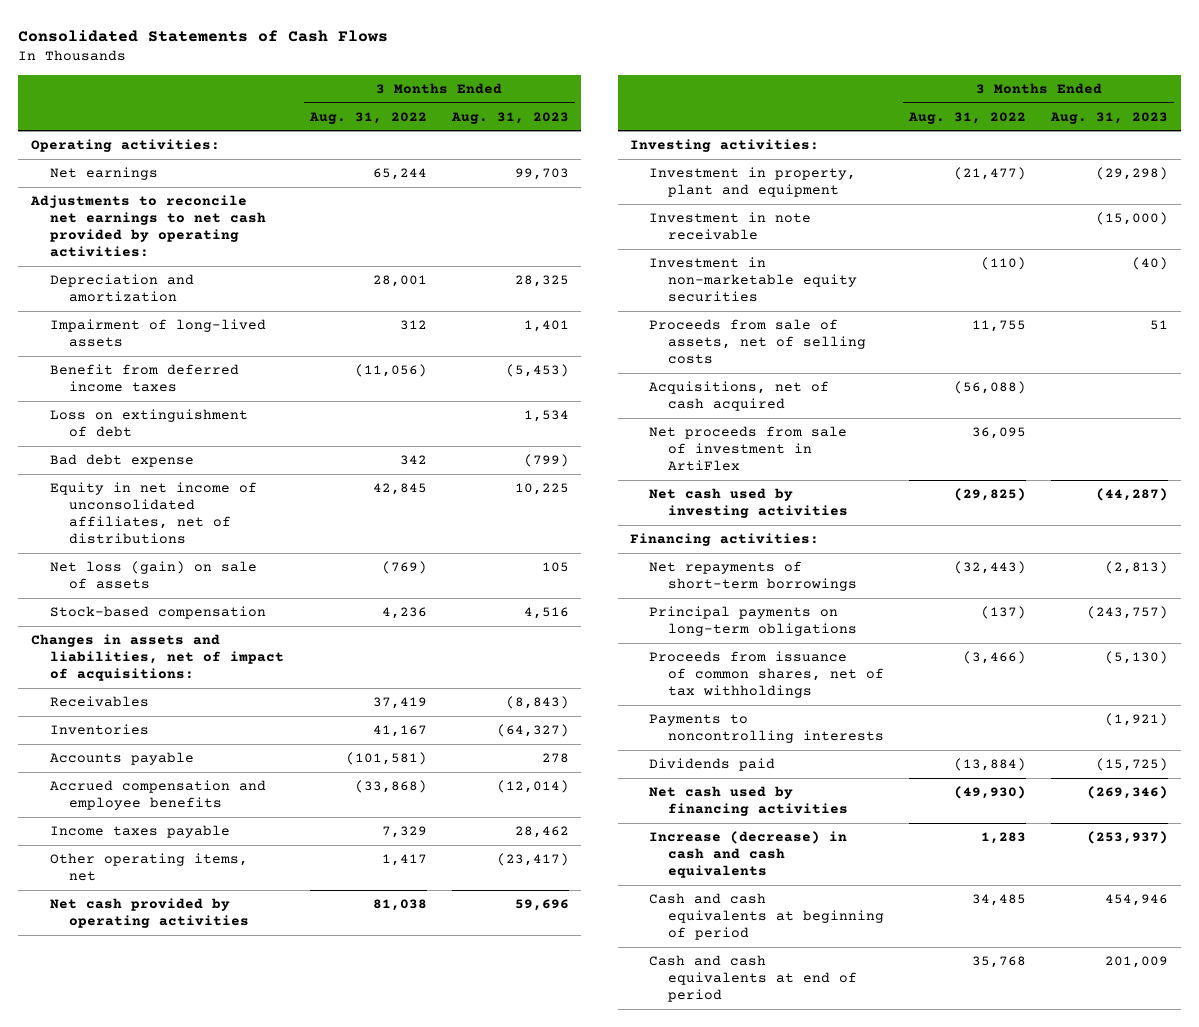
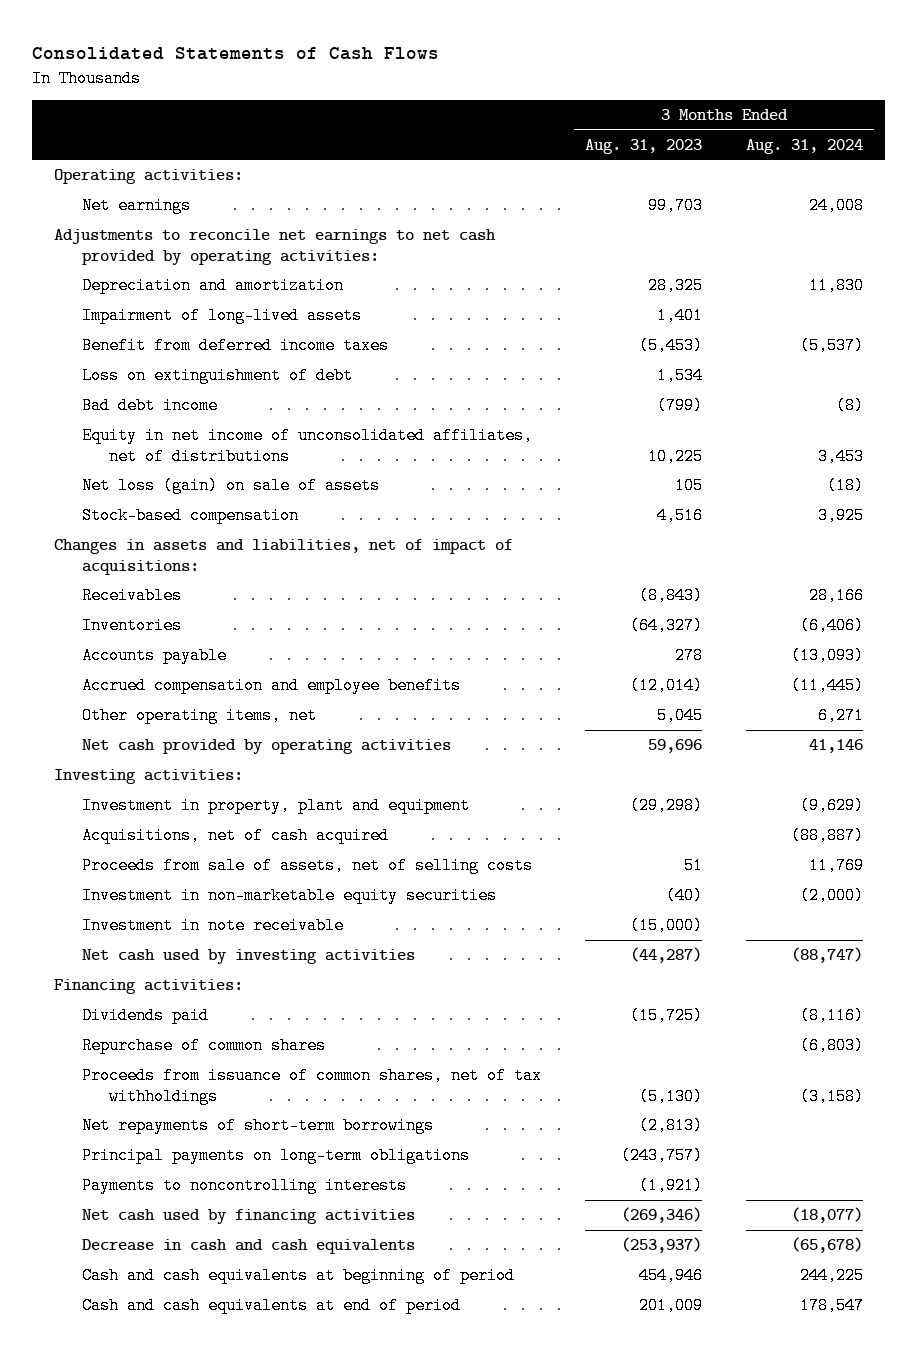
[308,111,427,124] Aug. 31, 2022 -> none
none -> [746,138,864,154] Aug. 31, 2024
[49,453,194,467] Bad debt expense -> [81,397,218,415] Bad debt income
[49,824,230,838] Income taxes payable -> none
[496,852,569,866] (23,417) -> [656,707,703,725] 5,045
[649,425,848,472] Net proceeds from sale of investment in ArtiFlex -> none
[649,318,867,365] Proceeds from sale of assets, net of selling costs -> [81,857,533,875] Proceeds from sale of assets, net of selling costs
[649,256,858,303] Investment in non-marketable equity securities -> [81,887,497,905] Investment in non-marketable equity securities
[649,211,812,241] Investment in note receivable -> [81,917,344,935] Investment in note receivable
[649,757,776,771] Dividends paid -> [81,1007,209,1025] Dividends paid
none -> [81,1037,326,1055] Repurchase of common shares
[649,650,885,699] Proceeds from issuance of common shares, net of tax withholdings -> [81,1067,542,1106] Proceeds from issuance of common shares, net of tax withholdings
[649,830,848,879] Increase (decrease) in cash and cash equivalents -> [81,1239,415,1255] Decrease in cash and cash equivalents

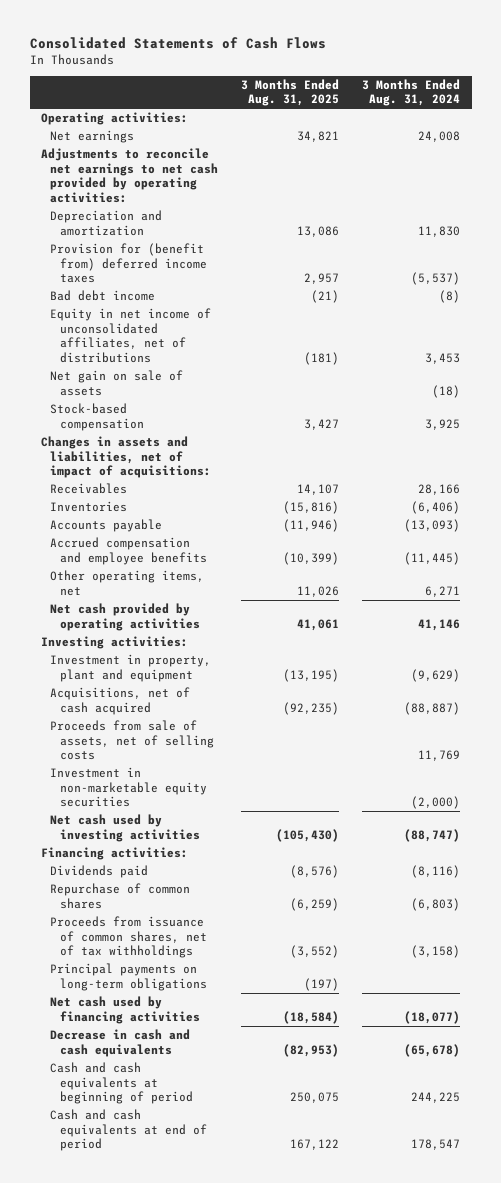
[584,138,702,154] Aug. 31, 2023 -> none
none -> [241,78,340,107] 3 Months Ended Aug. 31, 2025
[81,307,362,325] Impairment of long-lived assets -> none
[81,367,353,385] Loss on extinguishment of debt -> none
[81,337,389,355] Benefit from deferred income taxes -> [50,243,207,284] Provision for (benefit from) deferred income taxes
[81,477,380,495] Net loss (gain) on sale of assets -> [50,370,184,396] Net gain on sale of assets
[81,917,344,935] Investment in note receivable -> none
[81,1117,434,1135] Net repayments of short-term borrowings -> none
[81,1177,407,1195] Payments to noncontrolling interests -> none

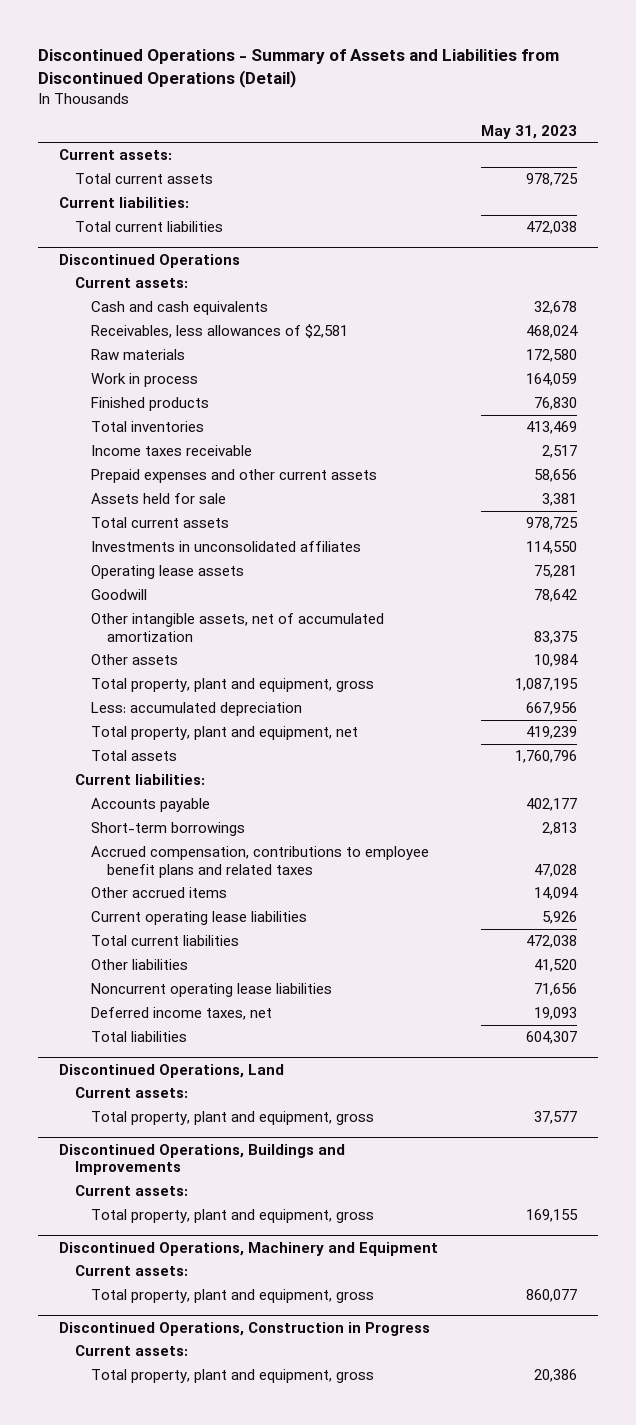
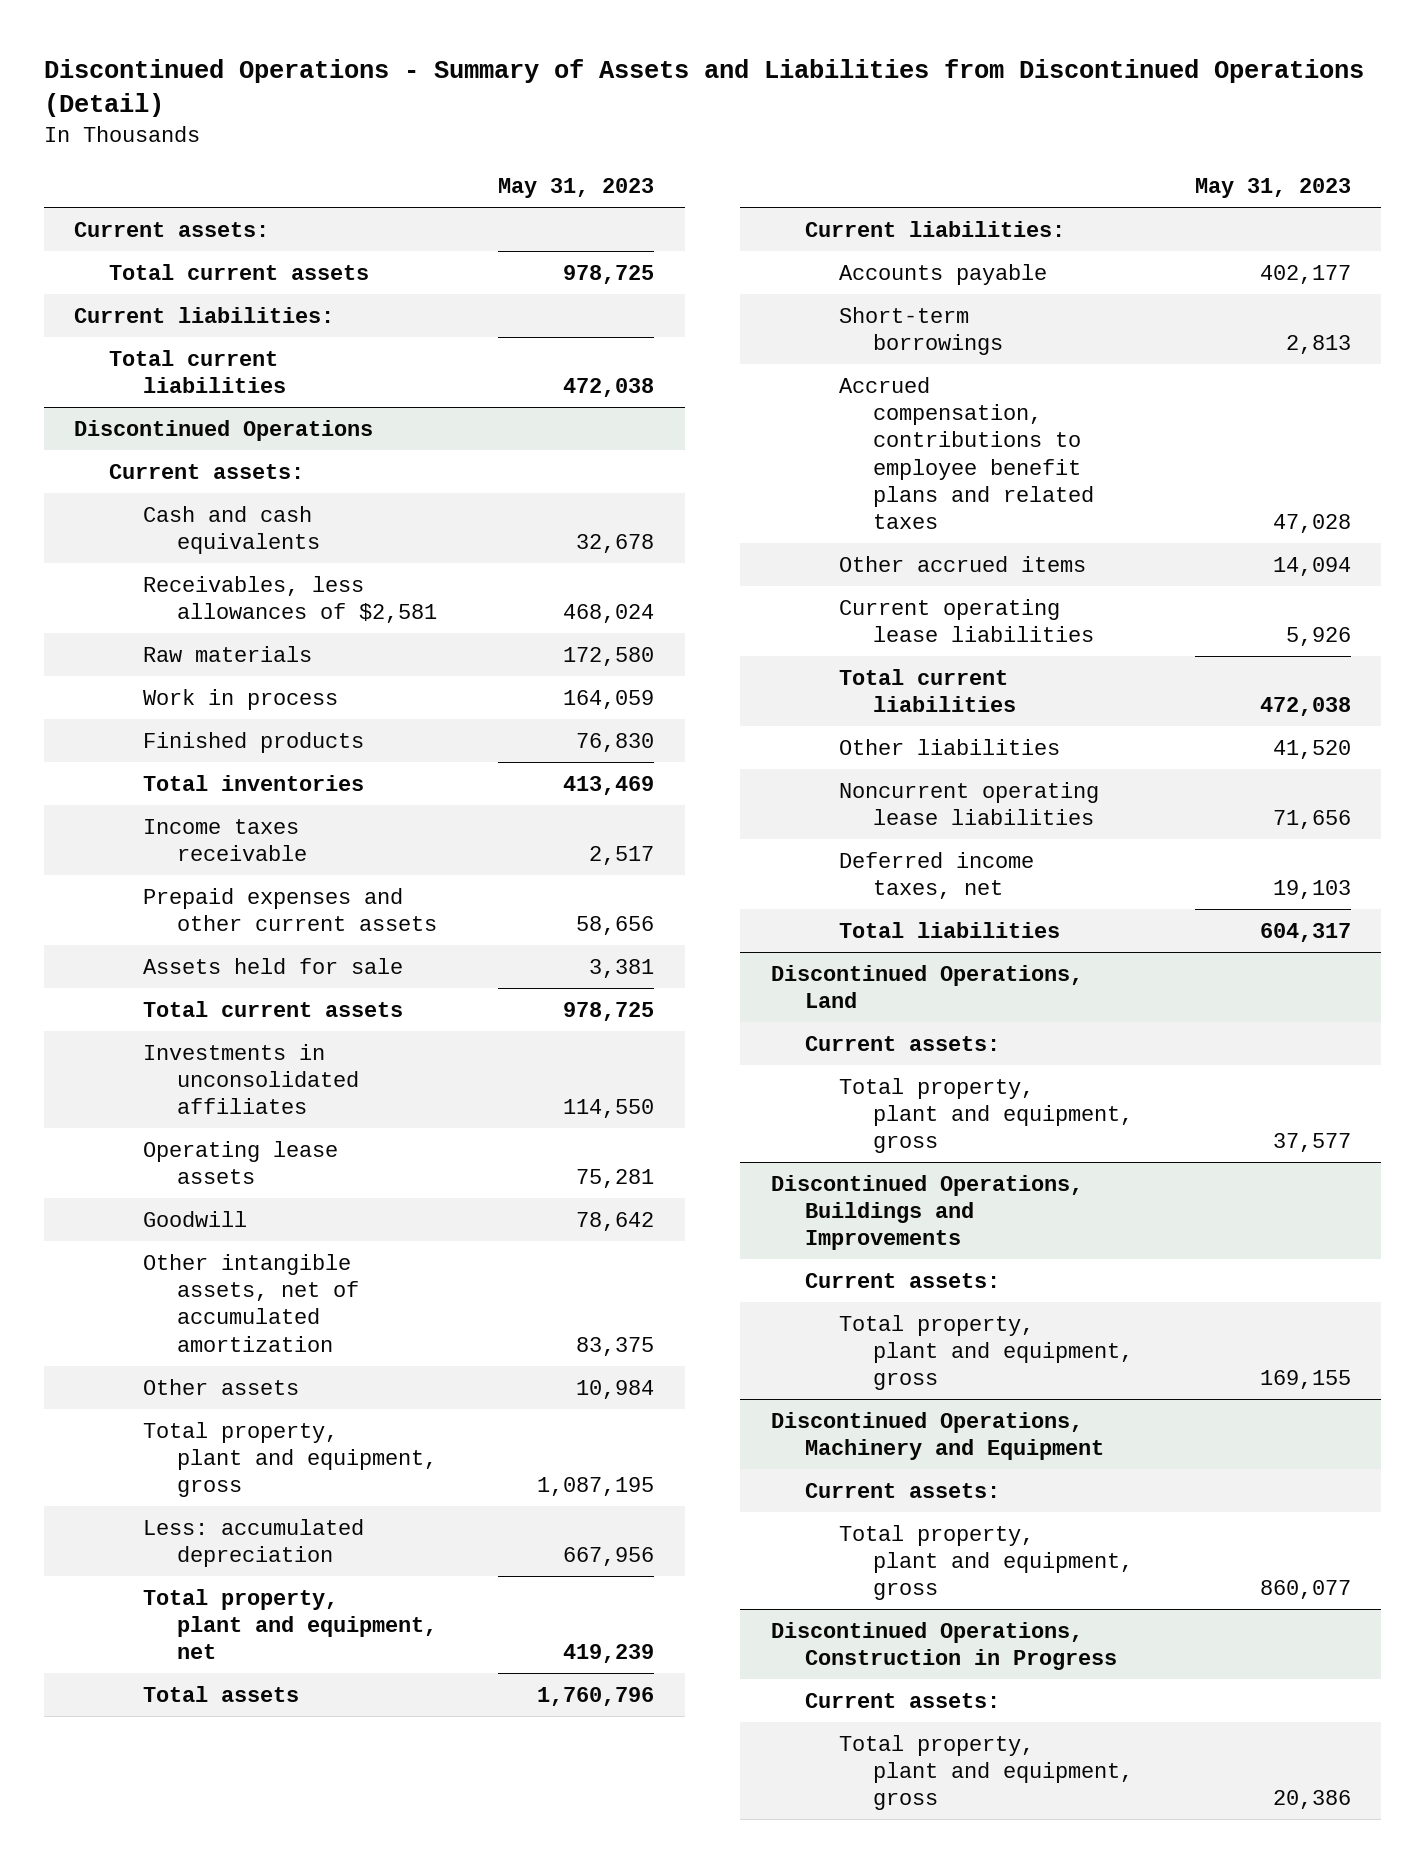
[533,1007,577,1021] 19,093 -> [1272,880,1351,900] 19,103
[525,1031,577,1045] 604,307 -> [1259,922,1351,942] 604,317

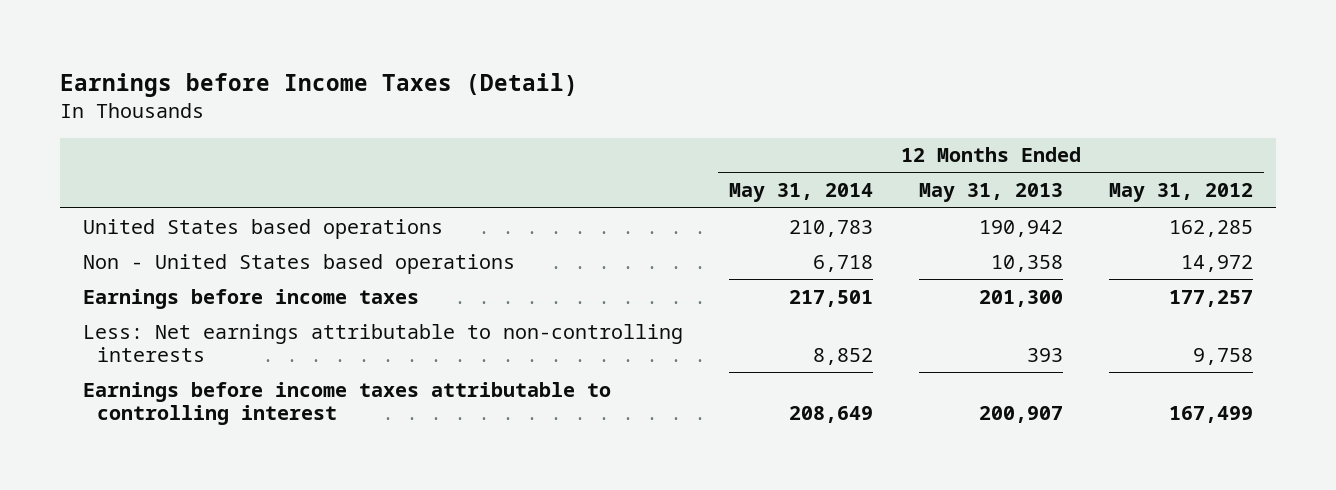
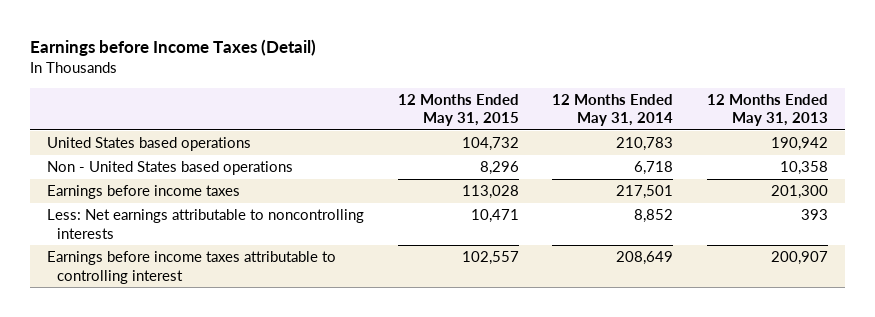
[1108,183,1253,203] May 31, 2012 -> none
none -> [397,93,519,127] 12 Months Ended May 31, 2015
[83,323,684,362] Less: Net earnings attributable to non-controlling interests -> [46,209,364,239] Less: Net earnings attributable to noncontrolling interests

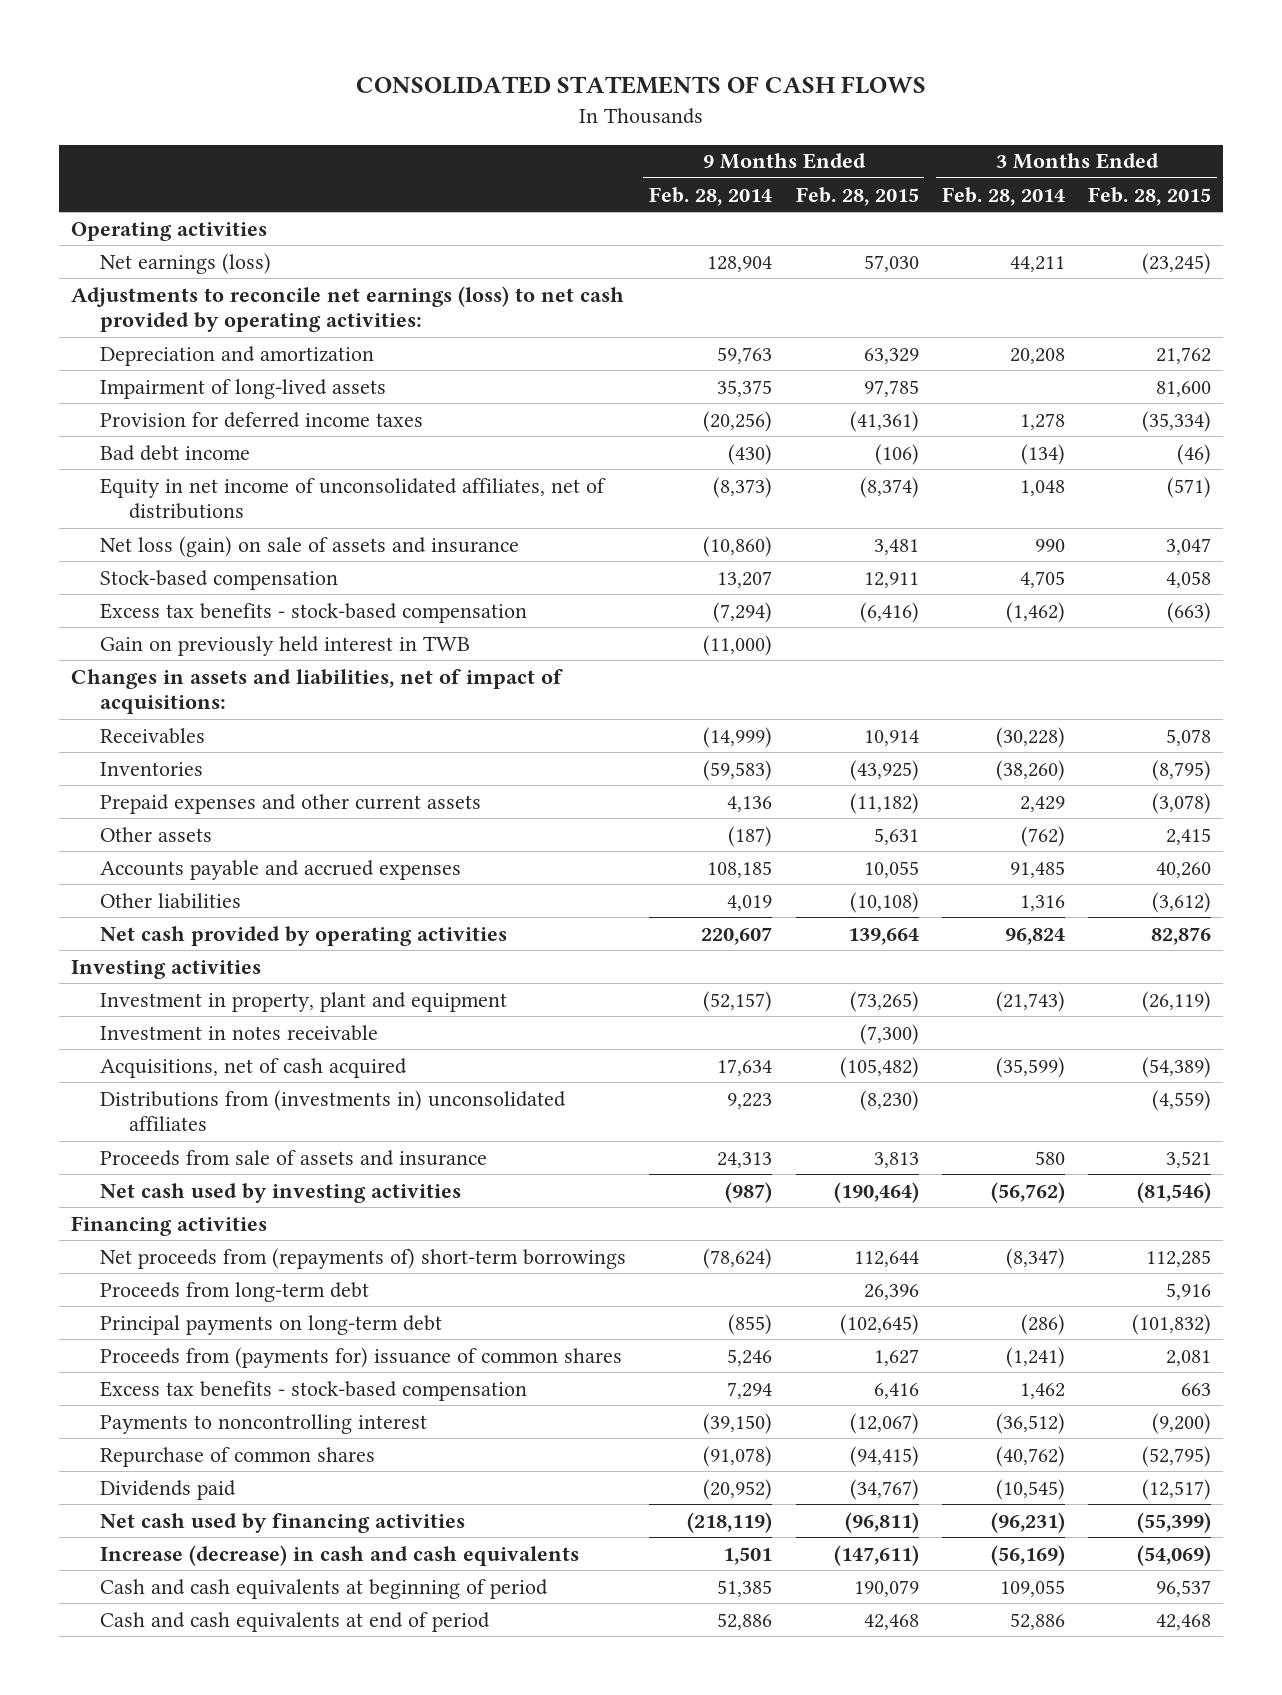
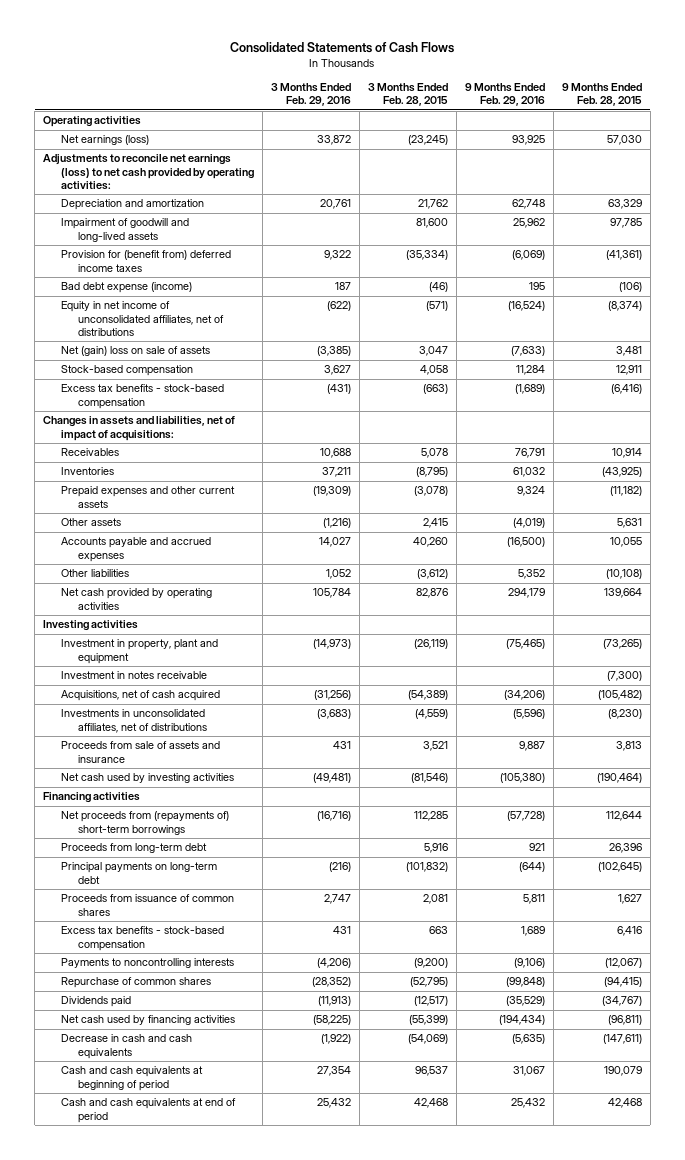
[356,76,927,95] CONSOLIDATED STATEMENTS OF CASH FLOWS -> [230,41,455,53] Consolidated Statements of Cash Flows
[649,186,773,206] Feb. 28, 2014 -> none
[942,186,1066,206] Feb. 28, 2014 -> none
none -> [270,83,351,107] 3 Months Ended Feb. 29, 2016
none -> [464,83,545,107] 9 Months Ended Feb. 29, 2016
[99,378,386,399] Impairment of long-lived assets -> [60,218,189,242] Impairment of goodwill and long-lived assets
[99,411,423,428] Provision for deferred income taxes -> [60,250,231,272] Provision for (benefit from) deferred income taxes
[99,444,250,461] Bad debt income -> [60,282,192,294] Bad debt expense (income)
[99,535,519,557] Net loss (gain) on sale of assets and insurance -> [60,346,210,357] Net (gain) loss on sale of assets
[99,635,470,656] Gain on previously held interest in TWB -> none
[99,1089,566,1132] Distributions from (investments in) unconsolidated affiliates -> [60,709,208,733] Investments in unconsolidated affiliates, net of distributions
[99,1346,622,1368] Proceeds from (payments for) issuance of common shares -> [60,894,234,916] Proceeds from issuance of common shares
[99,1413,427,1434] Payments to noncontrolling interest -> [60,958,234,969] Payments to noncontrolling interests
[99,1544,579,1566] Increase (decrease) in cash and cash equivalents -> [60,1034,192,1059] Decrease in cash and cash equivalents

